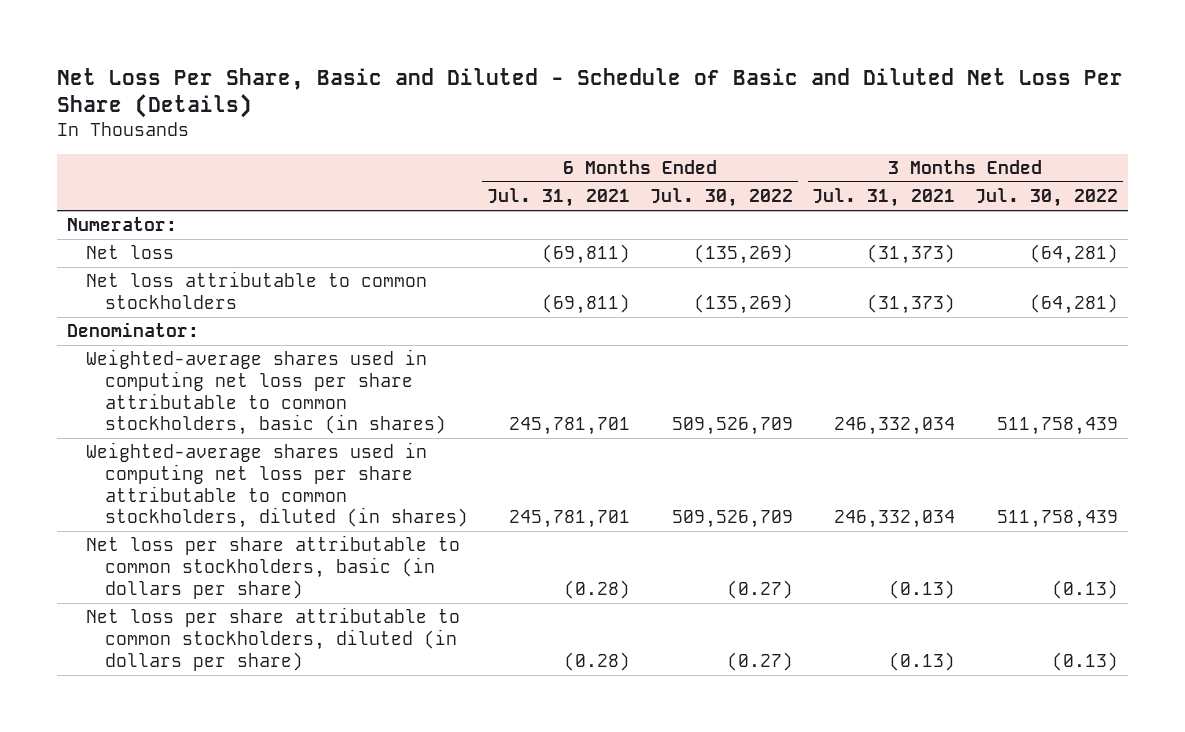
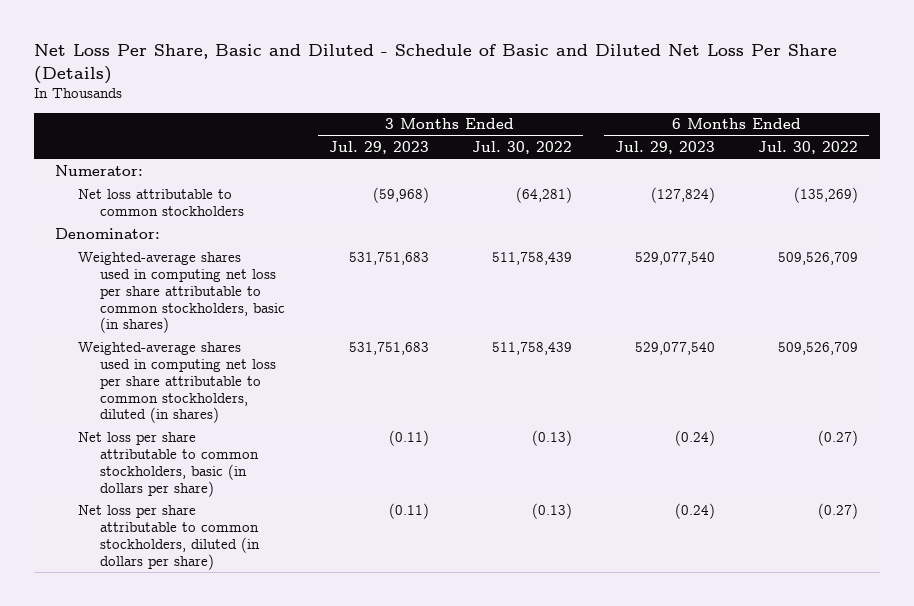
[487,188,631,208] Jul. 31, 2021 -> none
[812,188,956,208] Jul. 31, 2021 -> none
none -> [328,141,429,155] Jul. 29, 2023
none -> [614,141,715,155] Jul. 29, 2023
[85,245,174,260] Net loss -> none

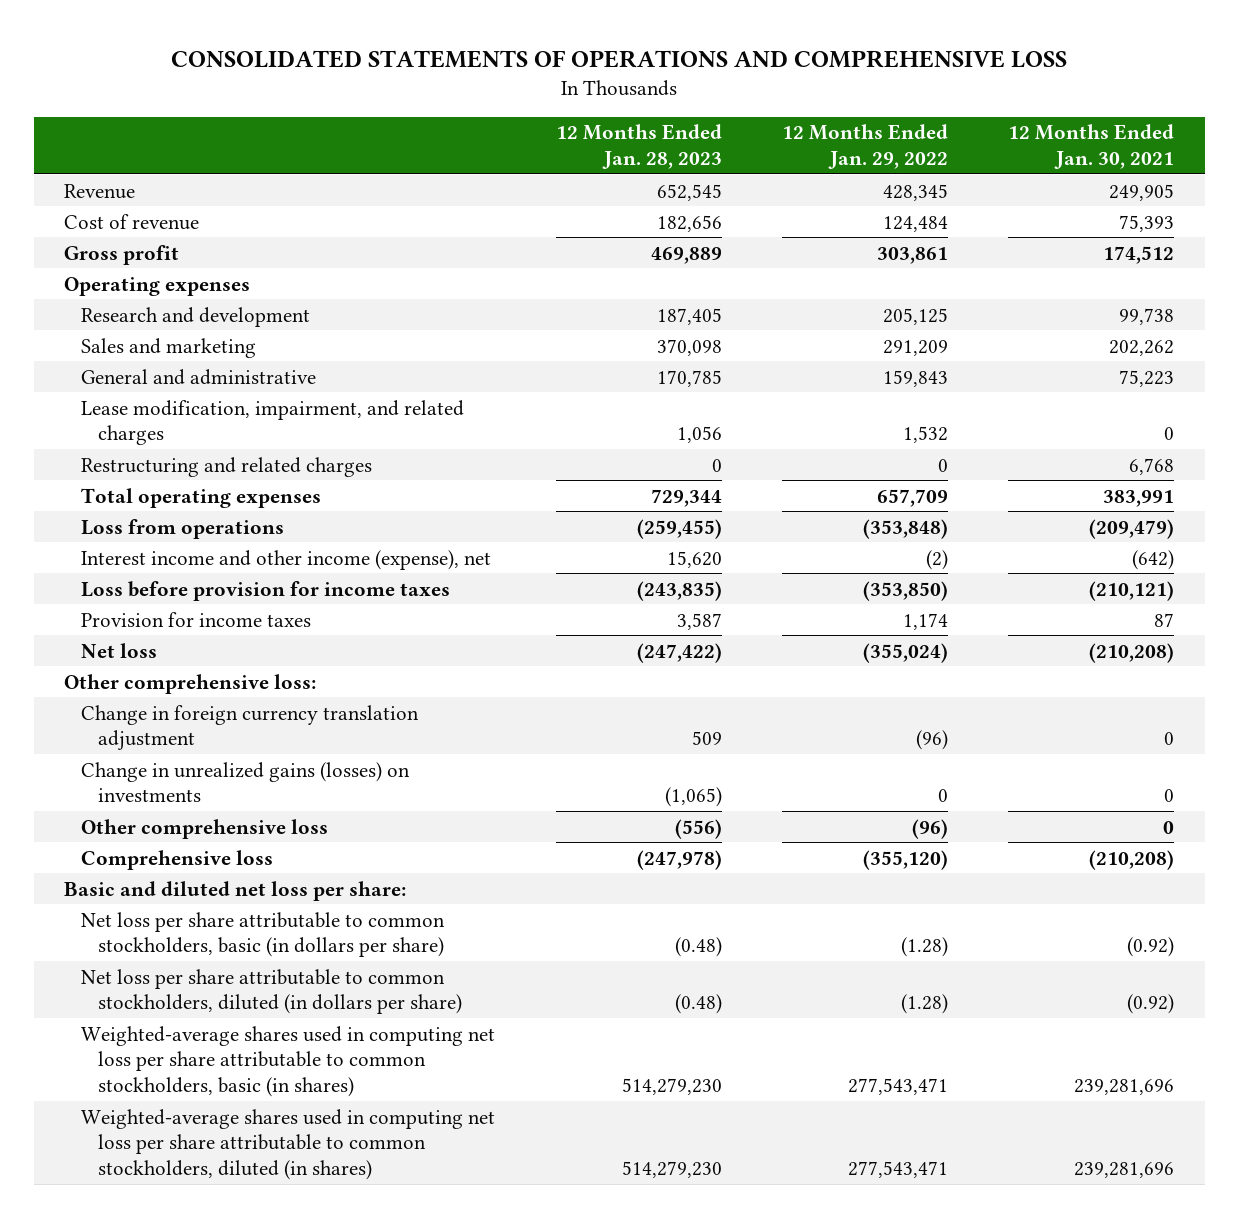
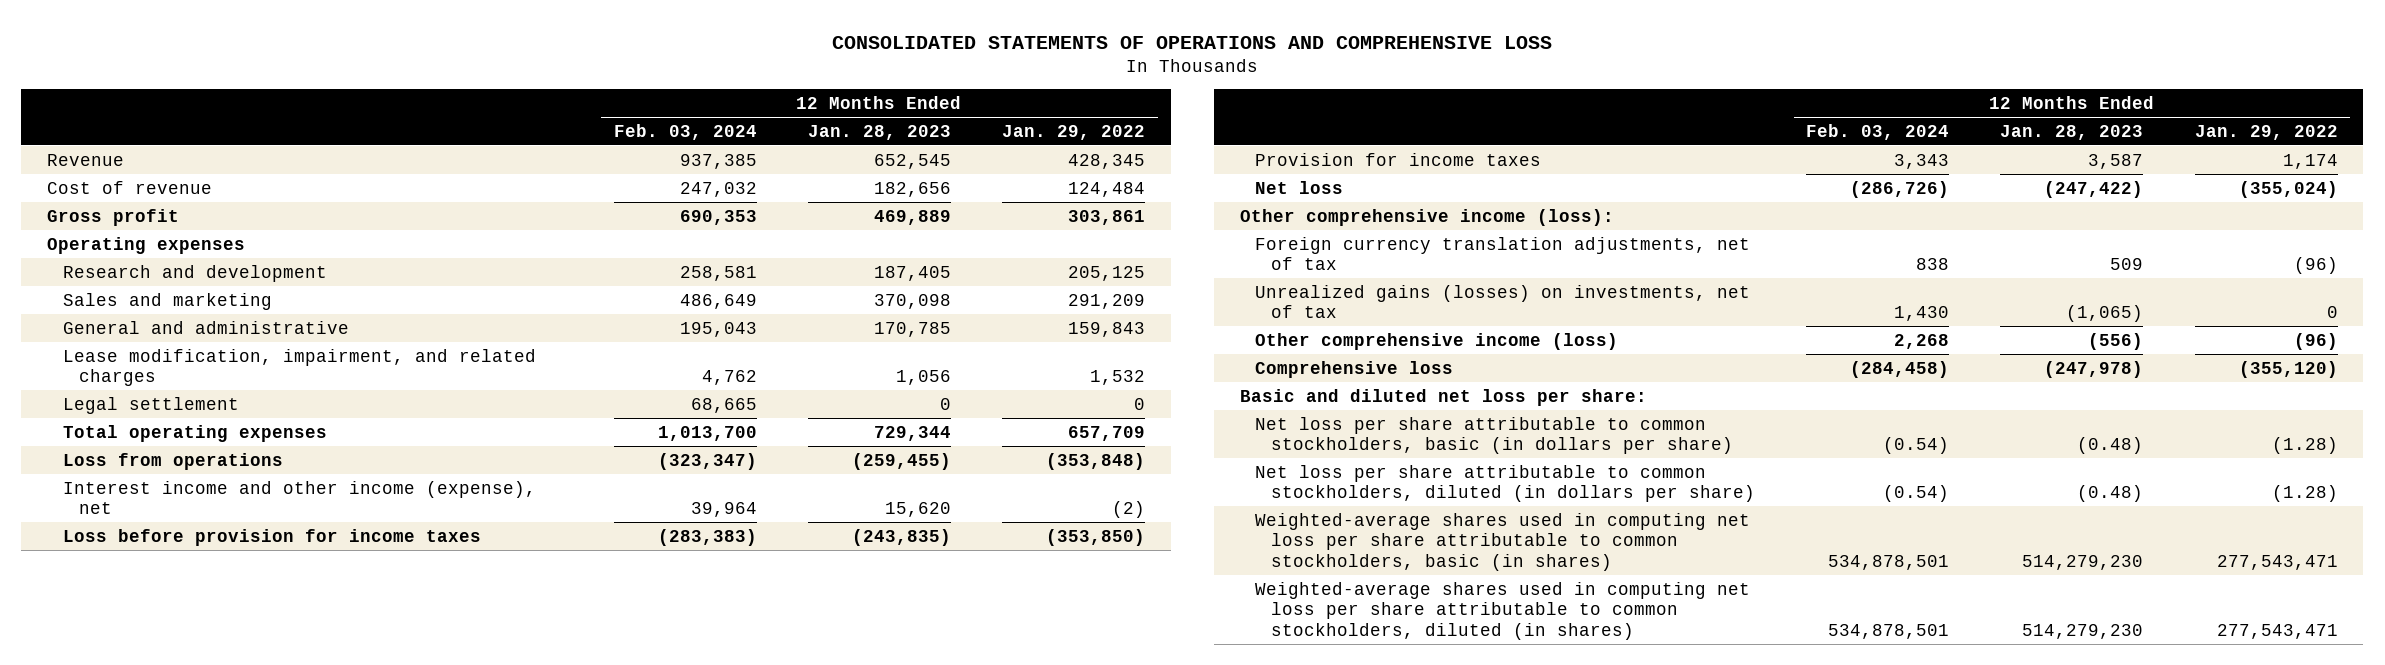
[1008,124,1175,169] 12 Months Ended Jan. 30, 2021 -> none
none -> [613,123,757,140] Feb. 03, 2024
[81,456,373,477] Restructuring and related charges -> none
none -> [62,396,239,414] Legal settlement
[64,673,317,694] Other comprehensive loss: -> [1239,208,1614,226] Other comprehensive income (loss):
[81,704,420,751] Change in foreign currency translation adjustment -> [1255,236,1751,271] Foreign currency translation adjustments, net of tax
[81,761,411,803] Change in unrealized gains (losses) on investments -> [1255,284,1751,319] Unrealized gains (losses) on investments, net of tax
[81,818,329,839] Other comprehensive loss -> [1255,332,1619,350] Other comprehensive income (loss)

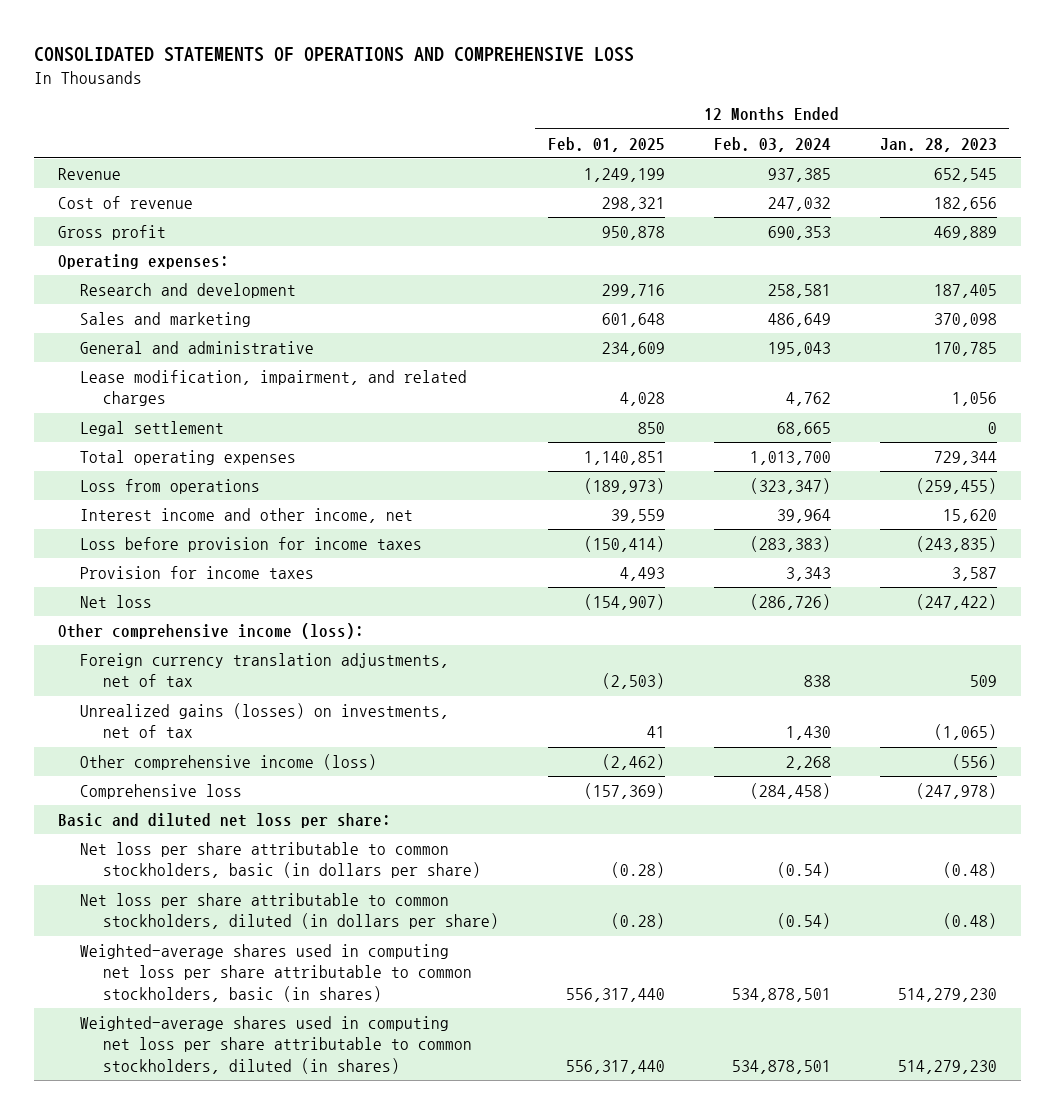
[1001,124,1145,140] Jan. 29, 2022 -> none
none -> [547,136,665,152] Feb. 01, 2025
[47,236,246,254] Operating expenses -> [58,253,230,269] Operating expenses:
[62,480,536,515] Interest income and other income (expense), net -> [80,507,414,523] Interest income and other income, net

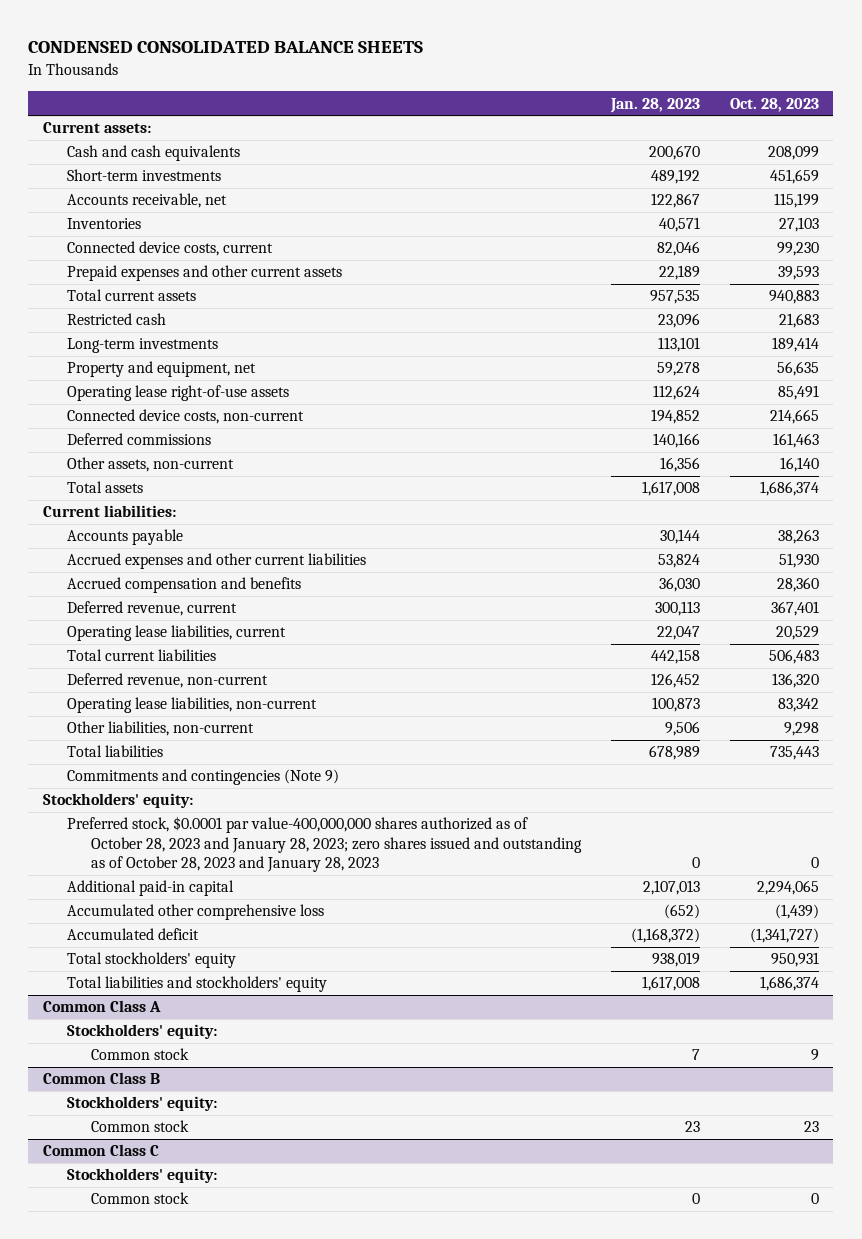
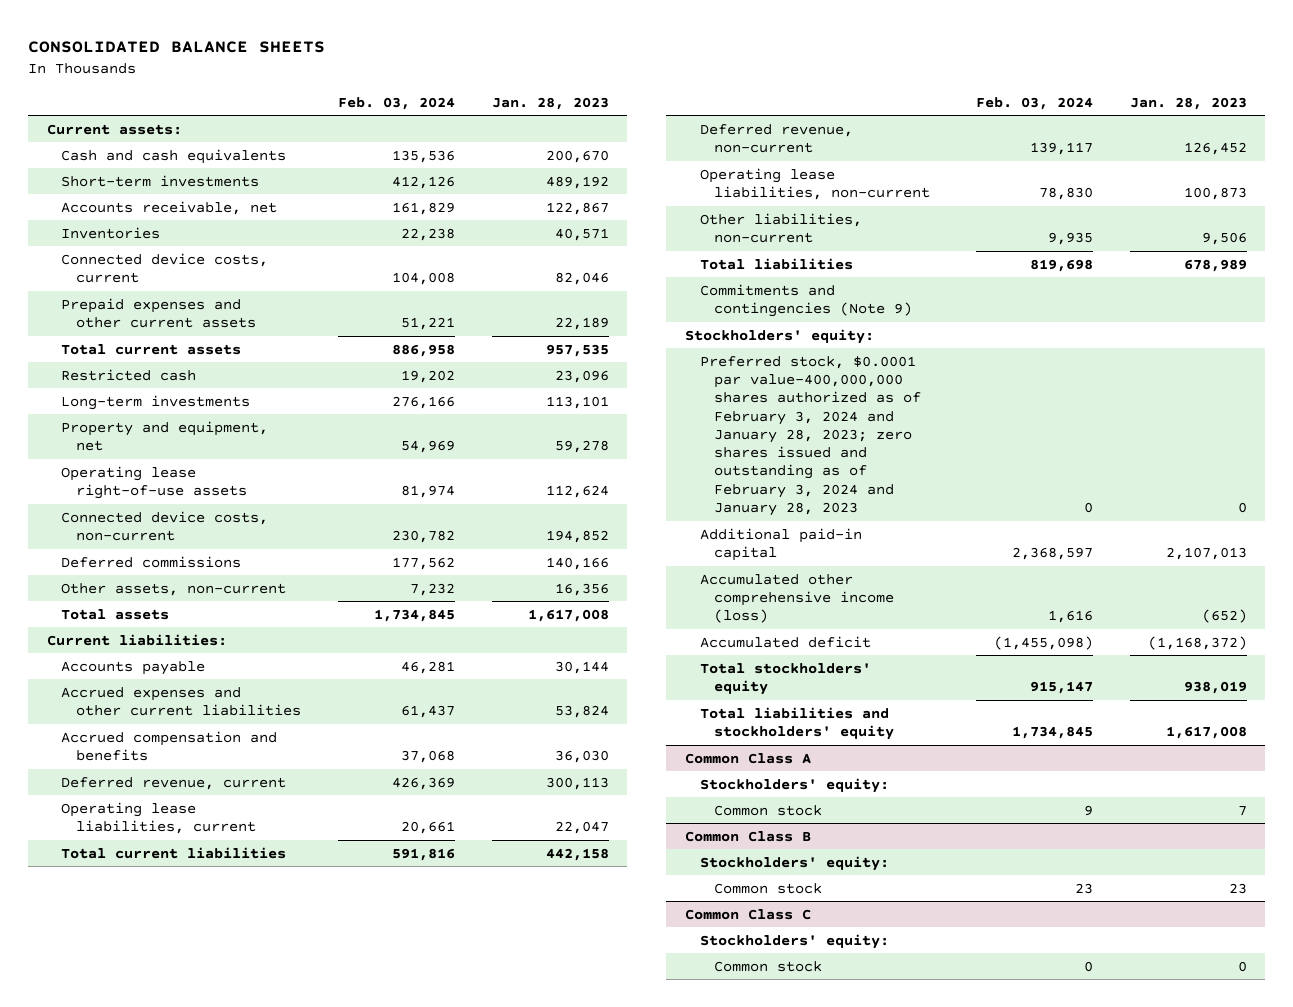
[28,41,424,54] CONDENSED CONSOLIDATED BALANCE SHEETS -> [28,41,326,54] CONSOLIDATED BALANCE SHEETS
[729,97,819,112] Oct. 28, 2023 -> none
none -> [338,96,456,110] Feb. 03, 2024
[67,816,583,873] Preferred stock, $0.0001 par value-400,000,000 shares authorized as of October 28, 2023 and January 28, 2023; zero shares issued and outstanding as of October 28, 2023 and January 28, 2023 -> [699,355,922,517] Preferred stock, $0.0001 par value-400,000,000 shares authorized as of February 3, 2024 and January 28, 2023; zero shares issued and outstanding as of February 3, 2024 and January 28, 2023
[67,904,325,921] Accumulated other comprehensive loss -> [699,573,895,624] Accumulated other comprehensive income (loss)

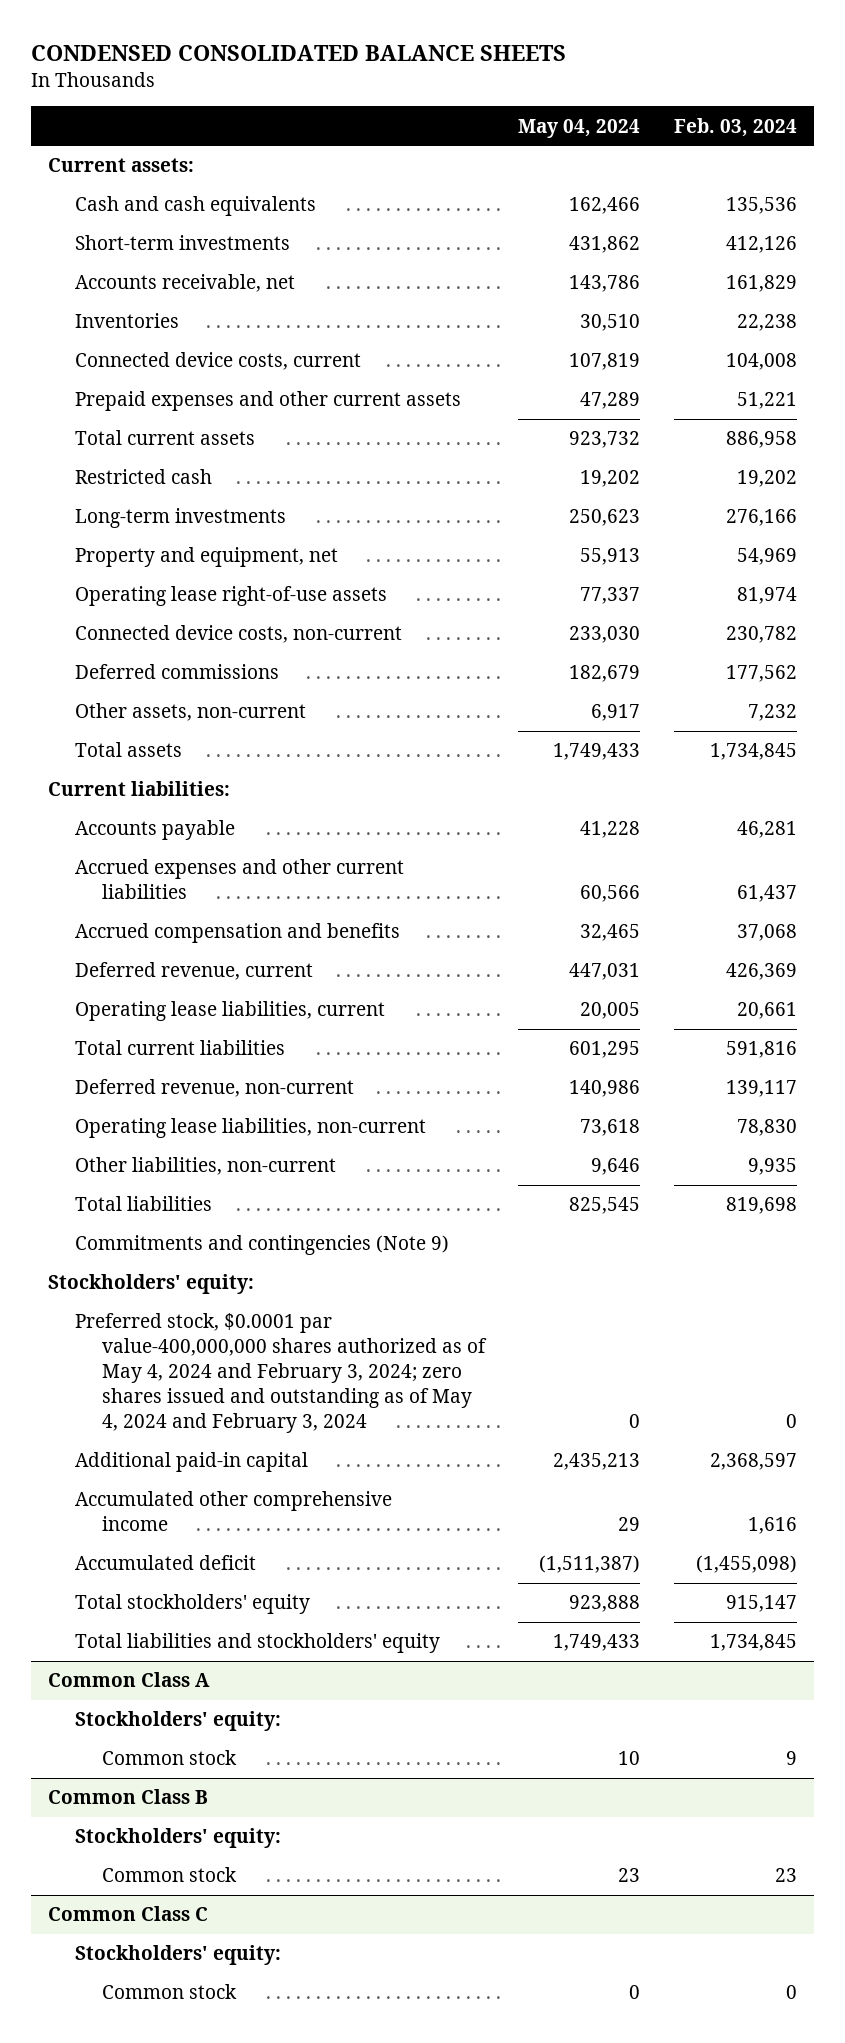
[28,41,326,54] CONSOLIDATED BALANCE SHEETS -> [31,44,567,61] CONDENSED CONSOLIDATED BALANCE SHEETS
[491,96,609,110] Jan. 28, 2023 -> none
none -> [518,118,641,138] May 04, 2024
[699,355,922,517] Preferred stock, $0.0001 par value-400,000,000 shares authorized as of February 3, 2024 and January 28, 2023; zero shares issued and outstanding as of February 3, 2024 and January 28, 2023 -> [74,1313,487,1434] Preferred stock, $0.0001 par value-400,000,000 shares authorized as of May 4, 2024 and February 3, 2024; zero shares issued and outstanding as of May 4, 2024 and February 3, 2024
[699,573,895,624] Accumulated other comprehensive income (loss) -> [74,1491,392,1532] Accumulated other comprehensive income

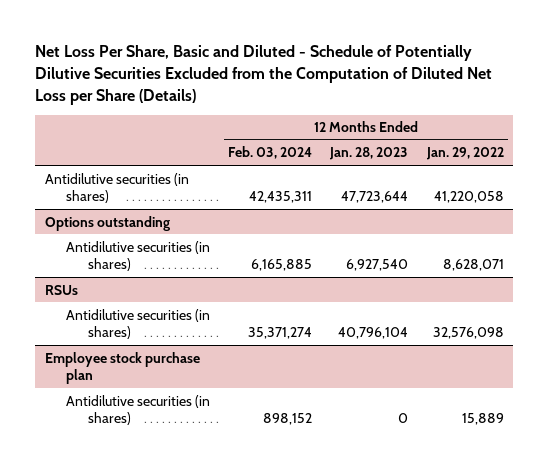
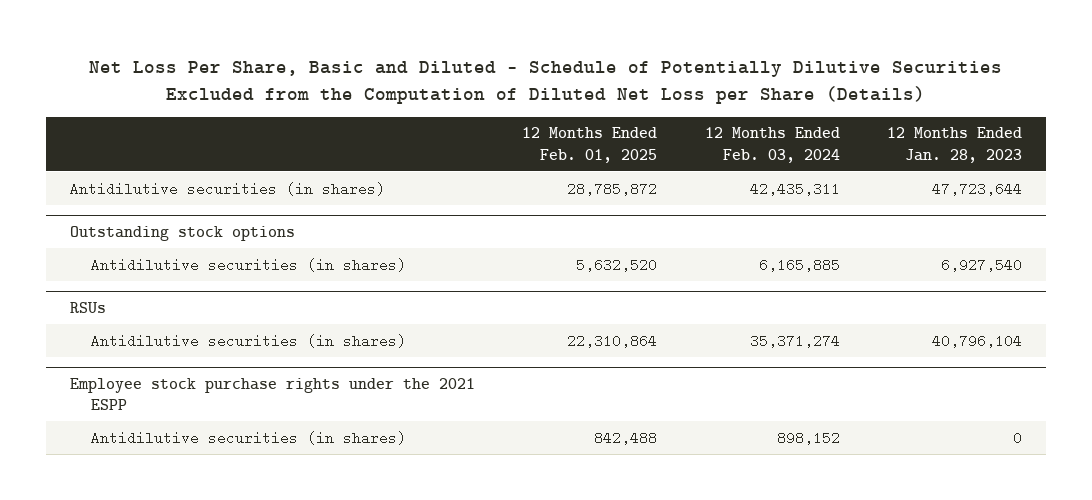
[425,147,504,161] Jan. 29, 2022 -> none
none -> [522,127,658,163] 12 Months Ended Feb. 01, 2025
[44,215,170,231] Options outstanding -> [70,226,296,242] Outstanding stock options
[44,351,200,385] Employee stock purchase plan -> [70,378,476,411] Employee stock purchase rights under the 2021 ESPP

